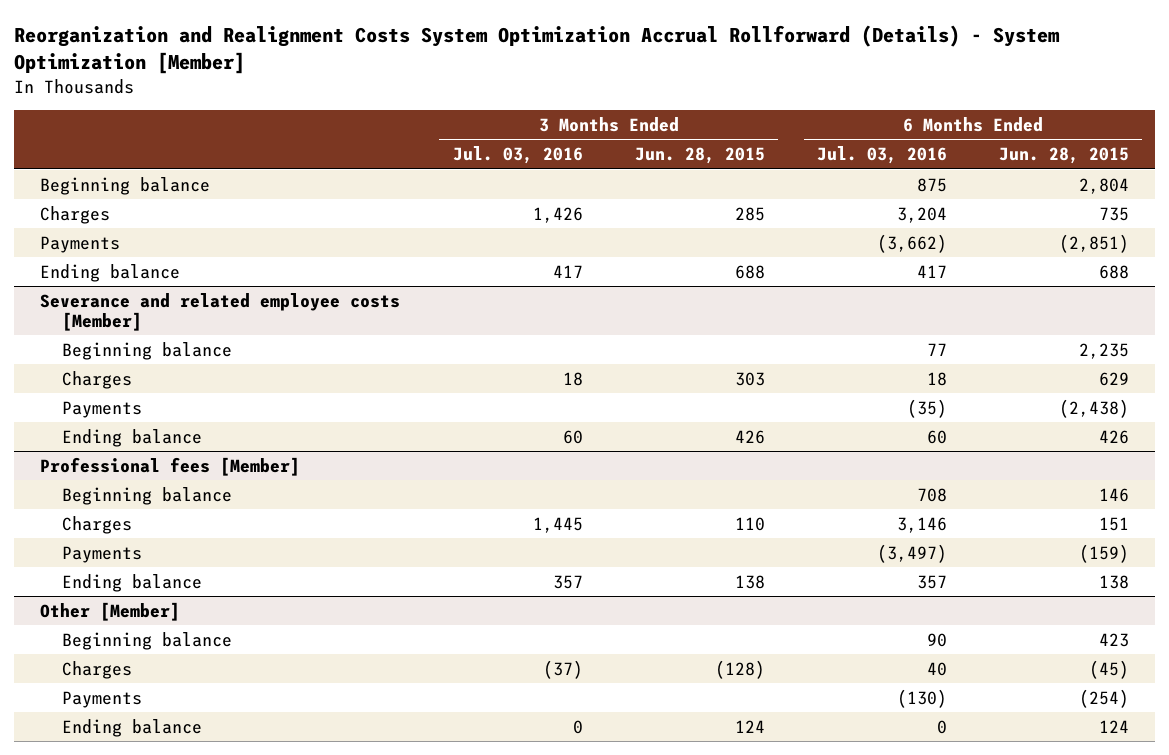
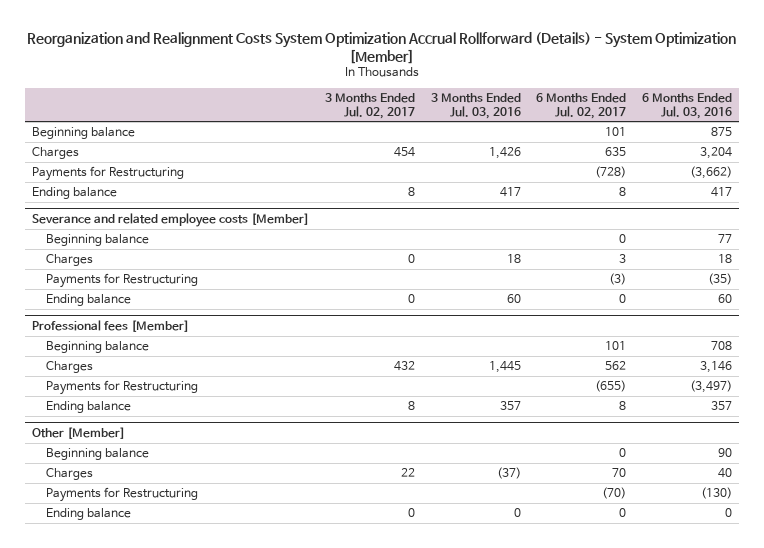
[634,147,765,165] Jun. 28, 2015 -> none
[999,147,1130,165] Jun. 28, 2015 -> none
none -> [324,92,415,119] 3 Months Ended Jul. 02, 2017
none -> [536,92,627,119] 6 Months Ended Jul. 02, 2017
[40,235,121,253] Payments -> [32,166,185,182] Payments for Restructuring
[61,400,142,418] Payments -> [45,273,198,289] Payments for Restructuring
[61,545,142,563] Payments -> [45,380,198,396] Payments for Restructuring
[61,690,142,708] Payments -> [45,487,198,503] Payments for Restructuring

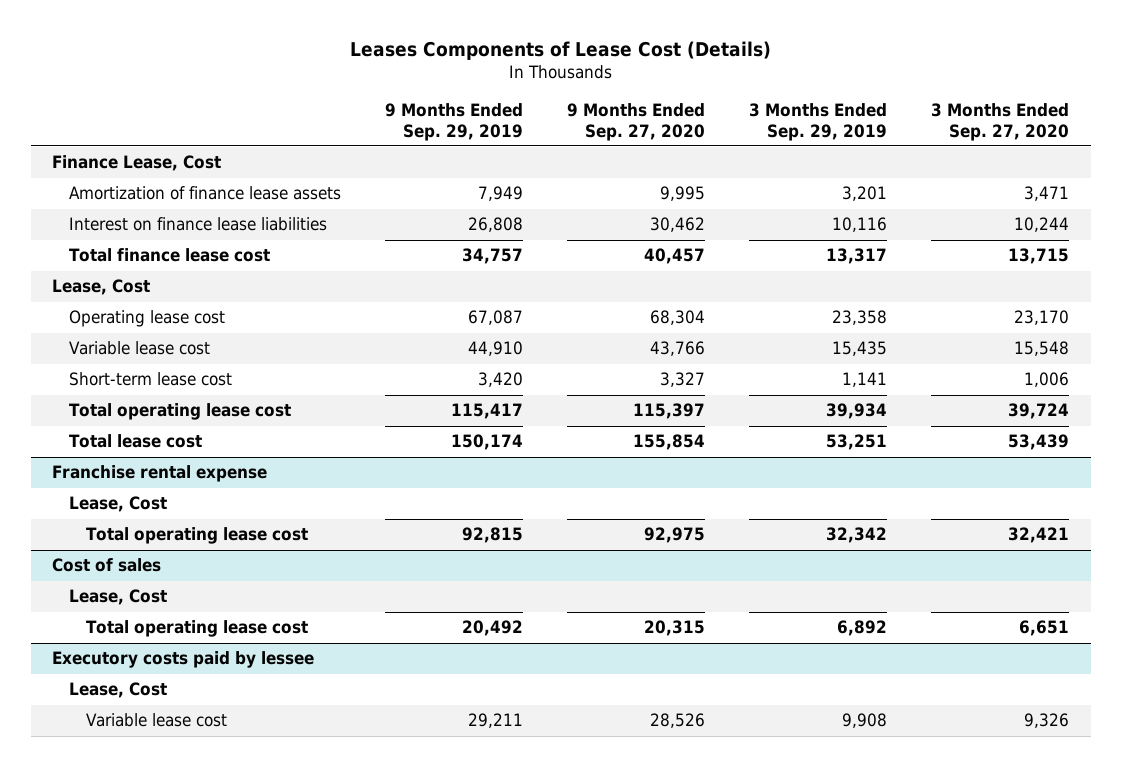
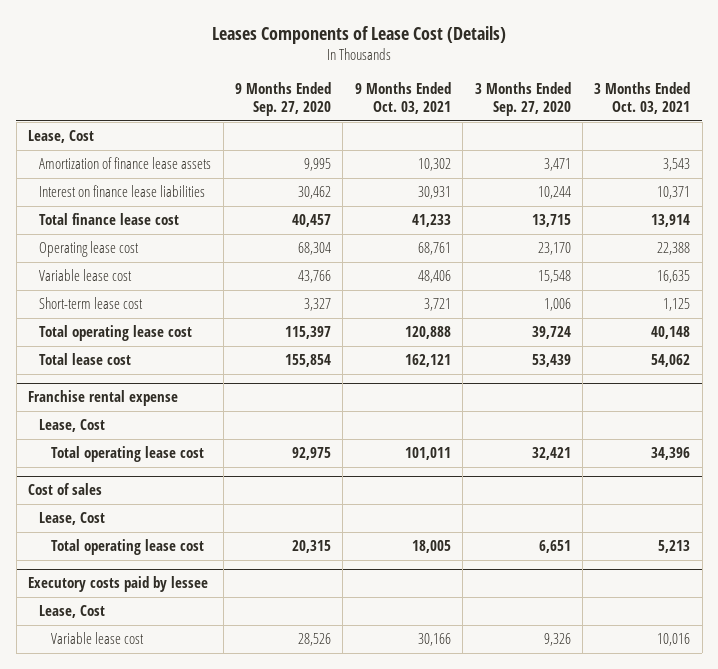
[385,102,524,141] 9 Months Ended Sep. 29, 2019 -> none
[749,102,888,141] 3 Months Ended Sep. 29, 2019 -> none
none -> [354,82,451,115] 9 Months Ended Oct. 03, 2021
none -> [594,82,691,115] 3 Months Ended Oct. 03, 2021
[52,155,222,172] Finance Lease, Cost -> none
[52,279,151,296] Lease, Cost -> [28,130,95,144] Lease, Cost

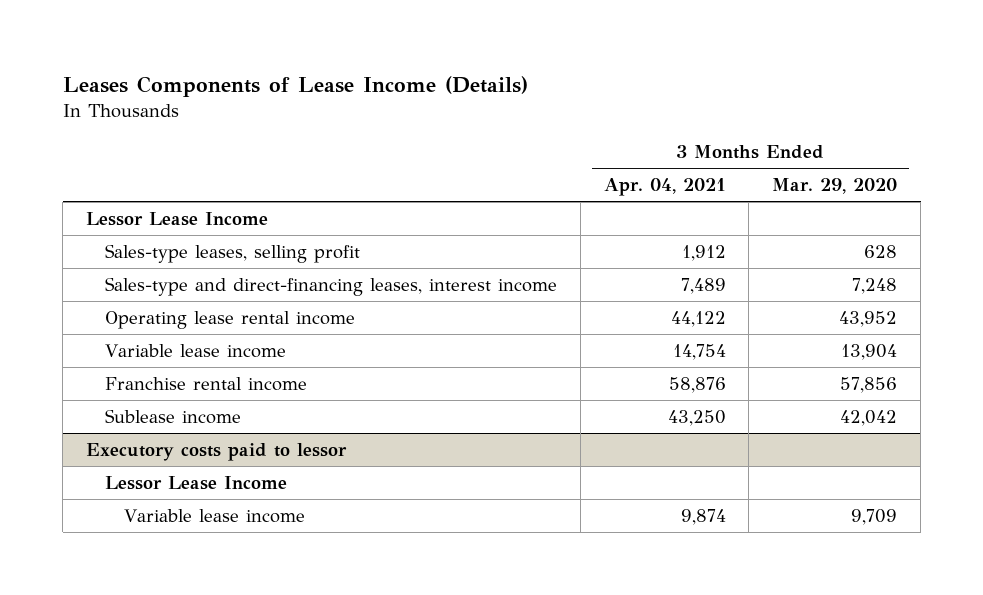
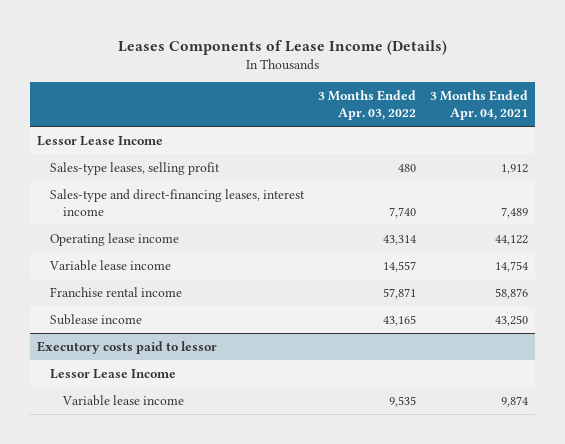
[772,178,898,195] Mar. 29, 2020 -> none
none -> [318,89,417,121] 3 Months Ended Apr. 03, 2022
[104,310,355,329] Operating lease rental income -> [49,232,179,246] Operating lease income

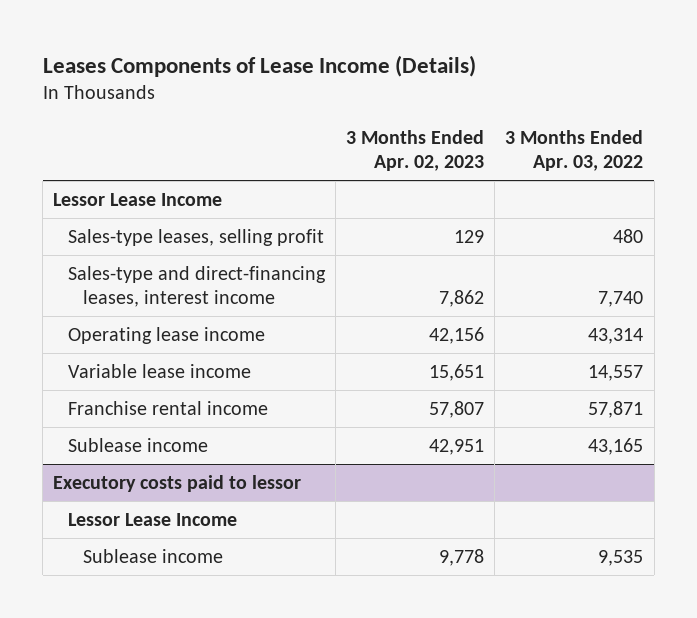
[430,89,529,121] 3 Months Ended Apr. 04, 2021 -> none
none -> [346,129,485,171] 3 Months Ended Apr. 02, 2023
[61,394,184,406] Variable lease income -> [82,549,223,564] Sublease income

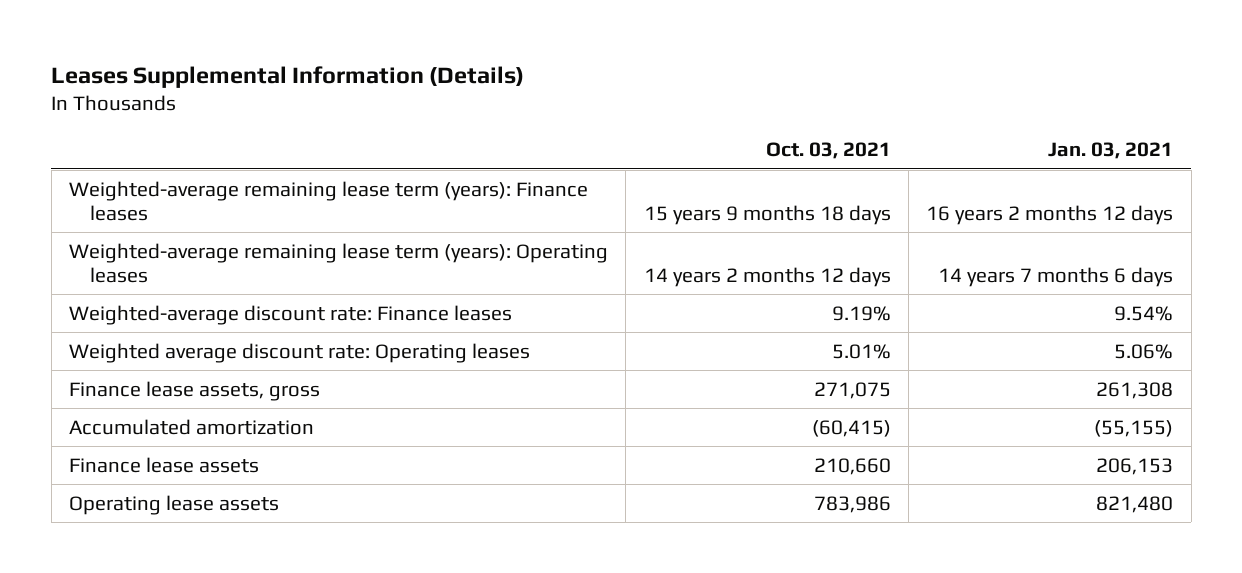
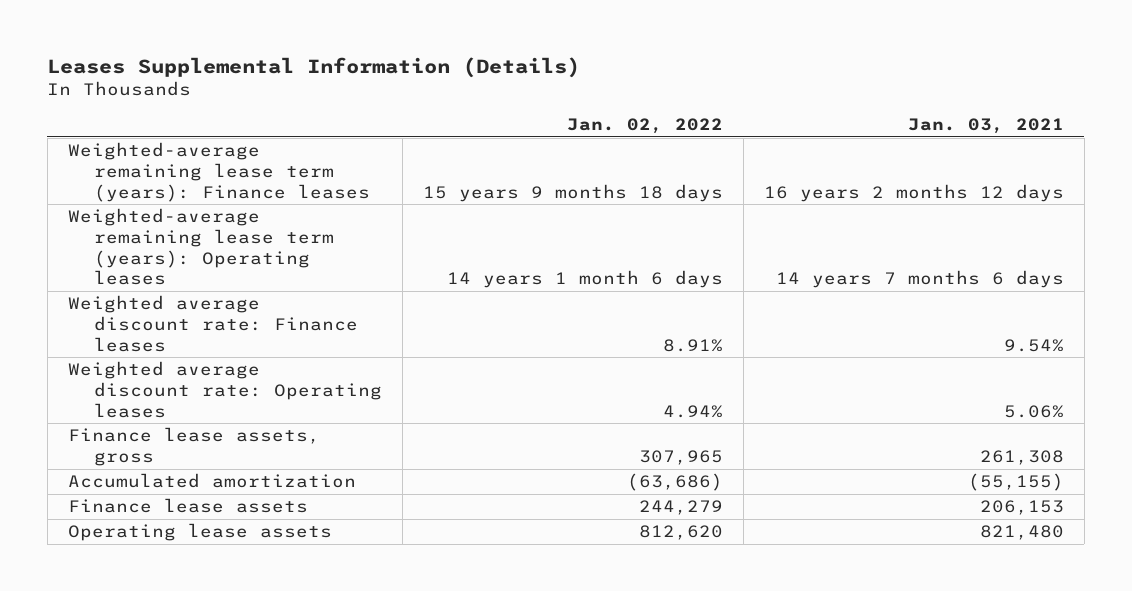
[765,142,891,160] Oct. 03, 2021 -> none
none -> [566,117,723,134] Jan. 02, 2022
[68,304,512,325] Weighted-average discount rate: Finance leases -> [67,295,358,352] Weighted average discount rate: Finance leases

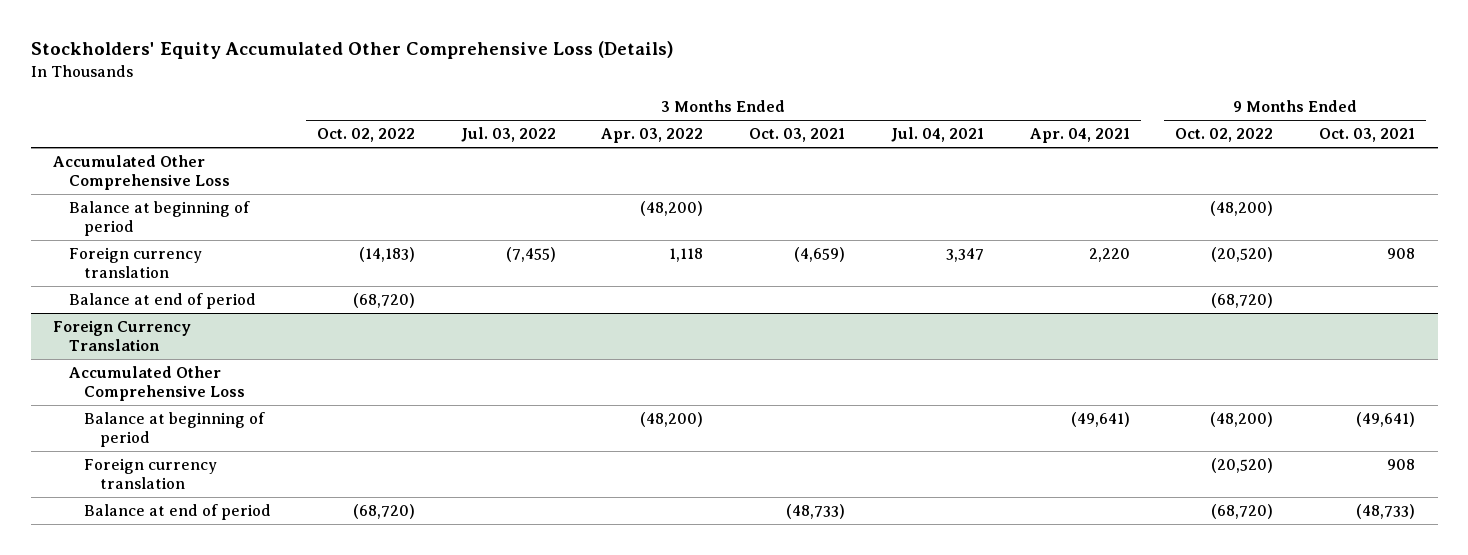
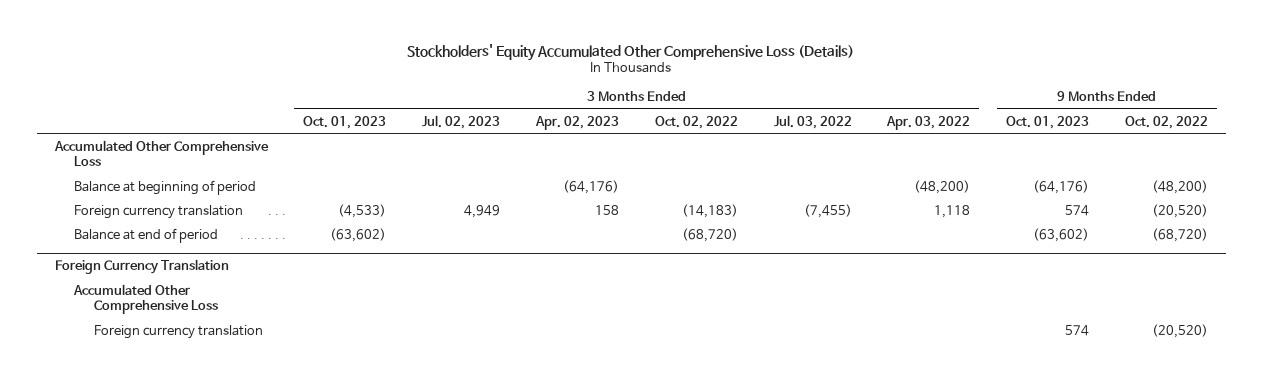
[749,128,846,143] Oct. 03, 2021 -> none
[890,127,984,143] Jul. 04, 2021 -> none
[1029,128,1130,144] Apr. 04, 2021 -> none
[1318,128,1415,143] Oct. 03, 2021 -> none
none -> [303,115,387,129] Oct. 01, 2023
none -> [422,114,501,129] Jul. 02, 2023
none -> [534,115,619,130] Apr. 02, 2023
none -> [1006,115,1090,129] Oct. 01, 2023
[84,412,266,447] Balance at beginning of period -> none
[84,504,272,521] Balance at end of period -> none

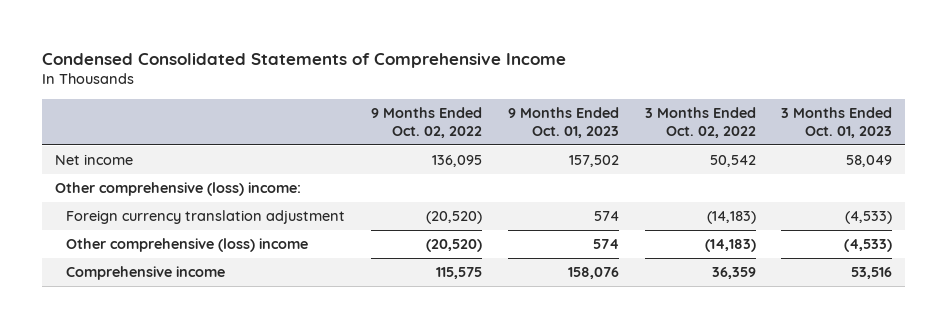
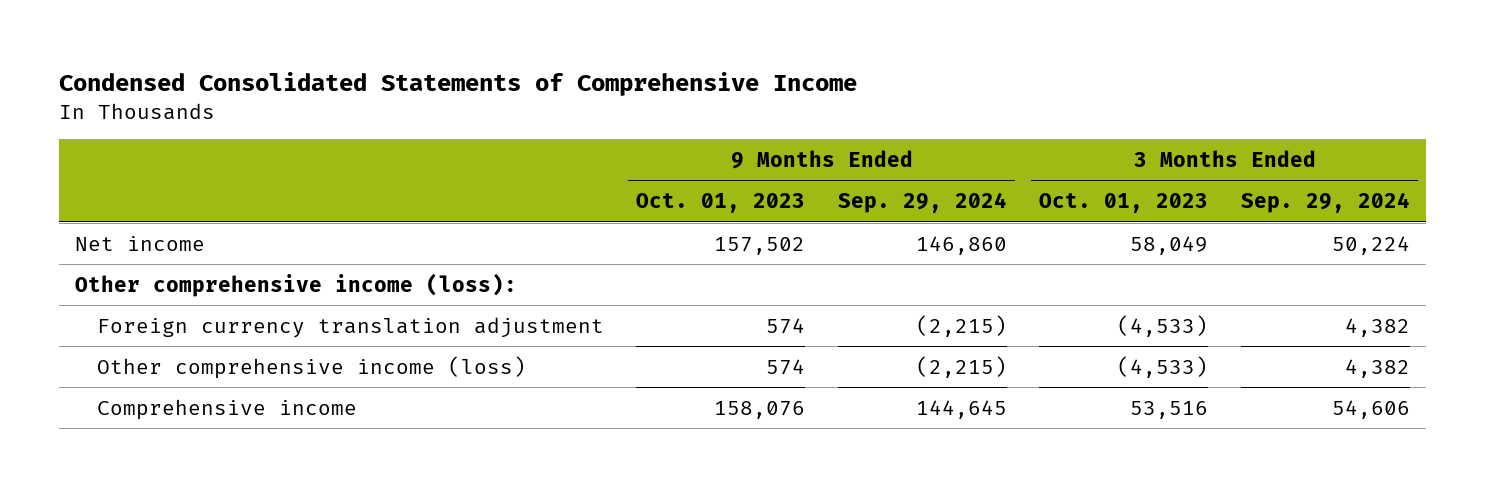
[370,107,482,138] 9 Months Ended Oct. 02, 2022 -> none
[644,107,756,138] 3 Months Ended Oct. 02, 2022 -> none
none -> [837,192,1007,214] Sep. 29, 2024
none -> [1240,192,1410,214] Sep. 29, 2024
[54,182,301,197] Other comprehensive (loss) income: -> [75,272,518,297] Other comprehensive income (loss):
[65,238,308,253] Other comprehensive (loss) income -> [96,355,526,379] Other comprehensive income (loss)

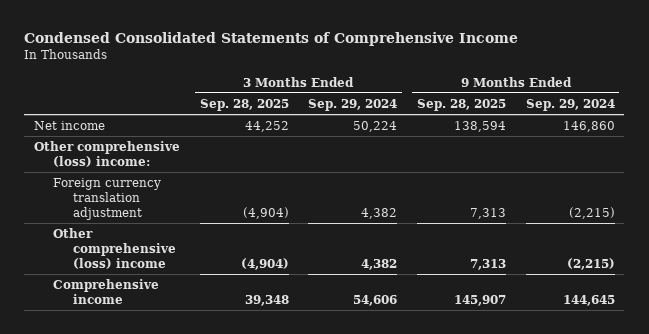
[636,193,806,214] Oct. 01, 2023 -> none
[1039,193,1209,214] Oct. 01, 2023 -> none
none -> [199,98,289,111] Sep. 28, 2025
none -> [416,98,506,111] Sep. 28, 2025
[75,272,518,297] Other comprehensive income (loss): -> [33,141,180,168] Other comprehensive (loss) income:
[96,355,526,379] Other comprehensive income (loss) -> [53,228,176,270] Other comprehensive (loss) income

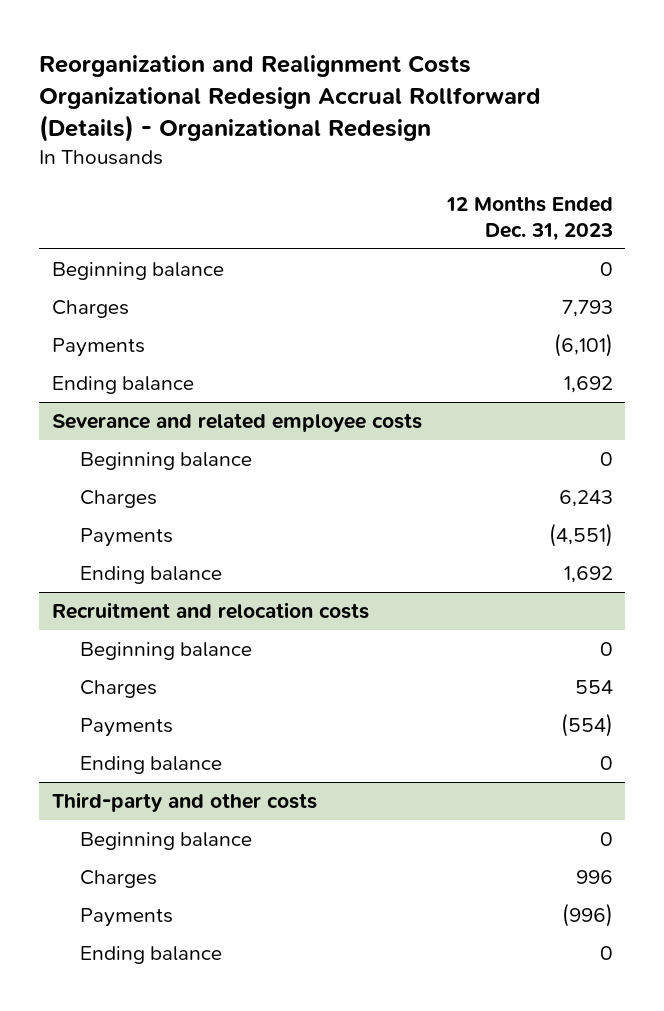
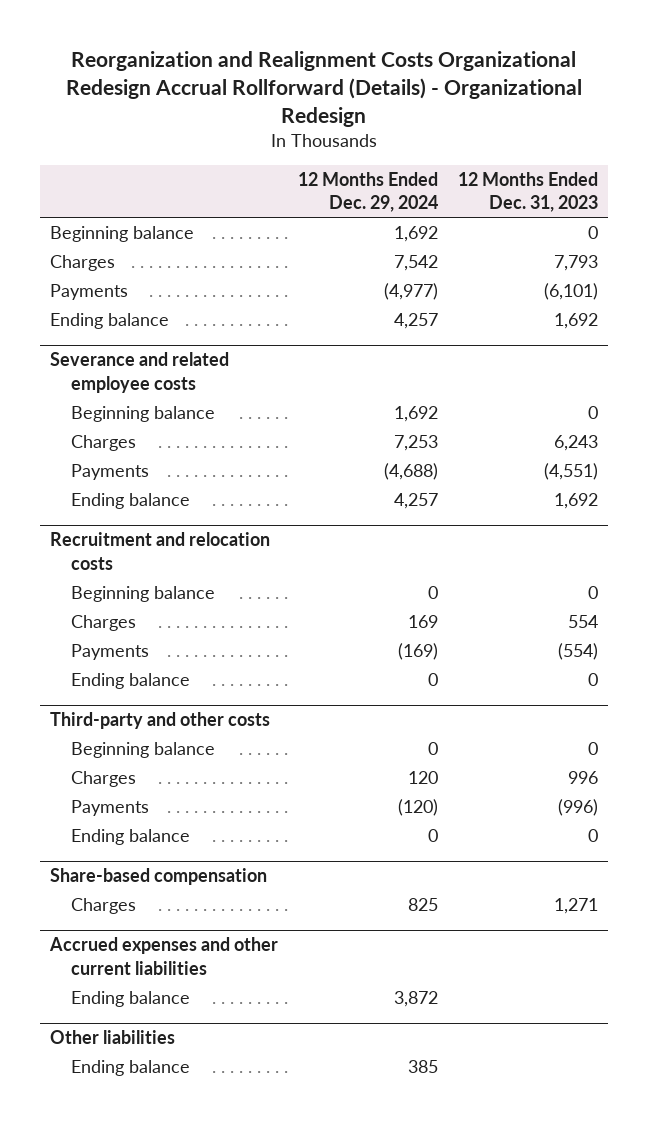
none -> [297,172,438,213] 12 Months Ended Dec. 29, 2024
none -> [49,868,267,886] Share-based compensation
none -> [70,897,136,914] Charges
none -> [48,937,278,975] Accrued expenses and other current liabilities
none -> [70,990,190,1007] Ending balance
none -> [49,1030,175,1045] Other liabilities
none -> [70,1059,190,1076] Ending balance

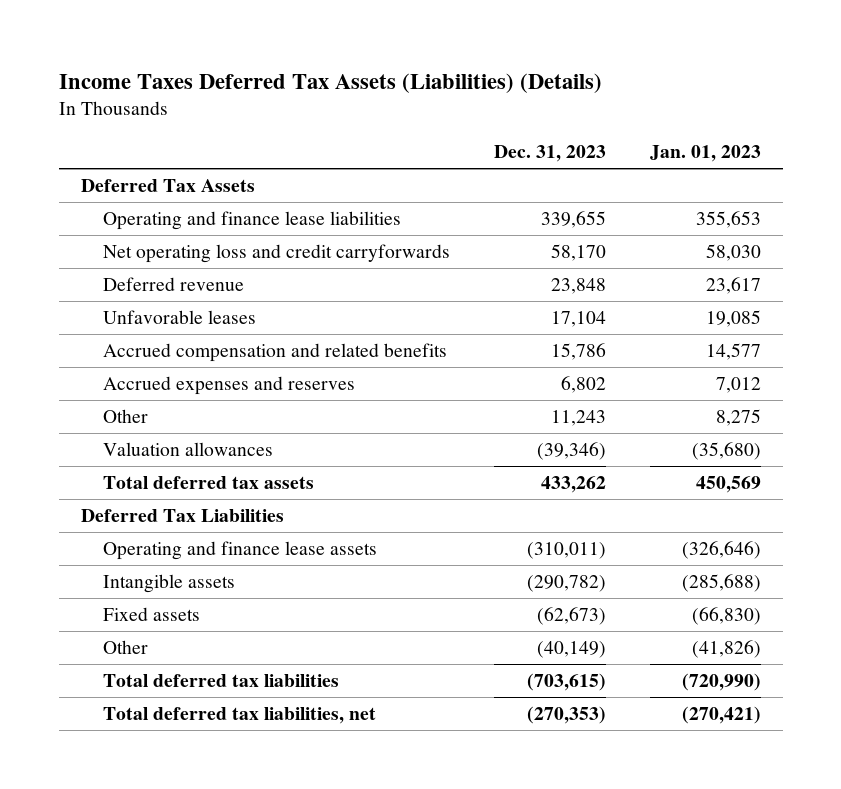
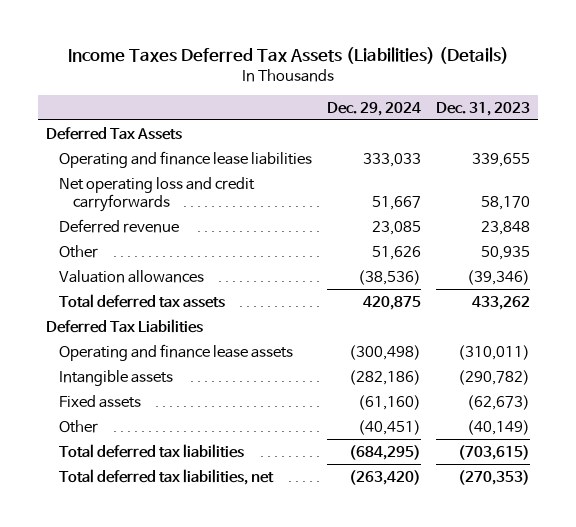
[649,144,761,162] Jan. 01, 2023 -> none
none -> [327,101,422,116] Dec. 29, 2024
[102,310,256,325] Unfavorable leases -> none
[102,343,447,363] Accrued compensation and related benefits -> none
[102,376,355,396] Accrued expenses and reserves -> none
[550,410,606,427] 11,243 -> [481,245,531,260] 50,935

